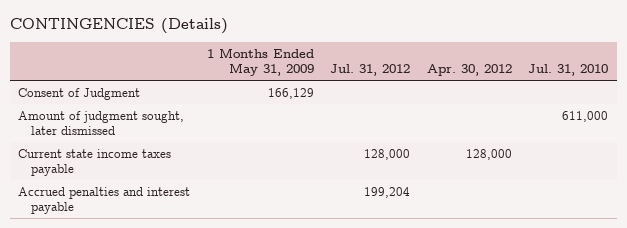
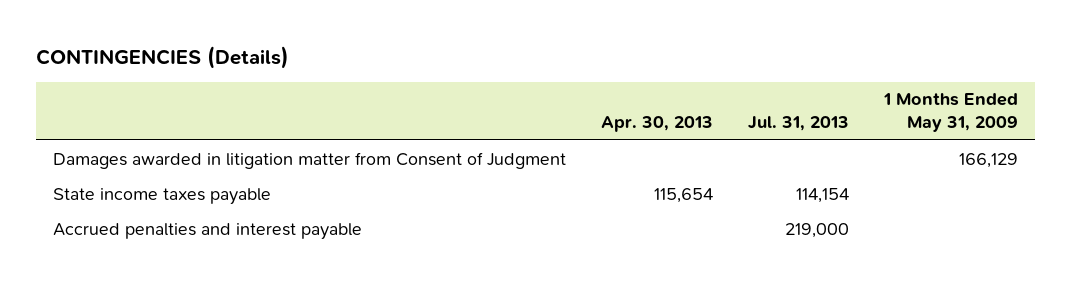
[330,63,411,76] Jul. 31, 2012 -> none
[426,63,512,76] Apr. 30, 2012 -> none
[528,63,609,76] Jul. 31, 2010 -> none
none -> [601,116,714,133] Apr. 30, 2013
none -> [748,116,850,132] Jul. 31, 2013
[18,110,185,135] Amount of judgment sought, later dismissed -> none
[18,87,141,100] Consent of Judgment -> [53,151,567,169] Damages awarded in litigation matter from Consent of Judgment
[18,148,172,176] Current state income taxes payable -> [53,187,272,205] State income taxes payable

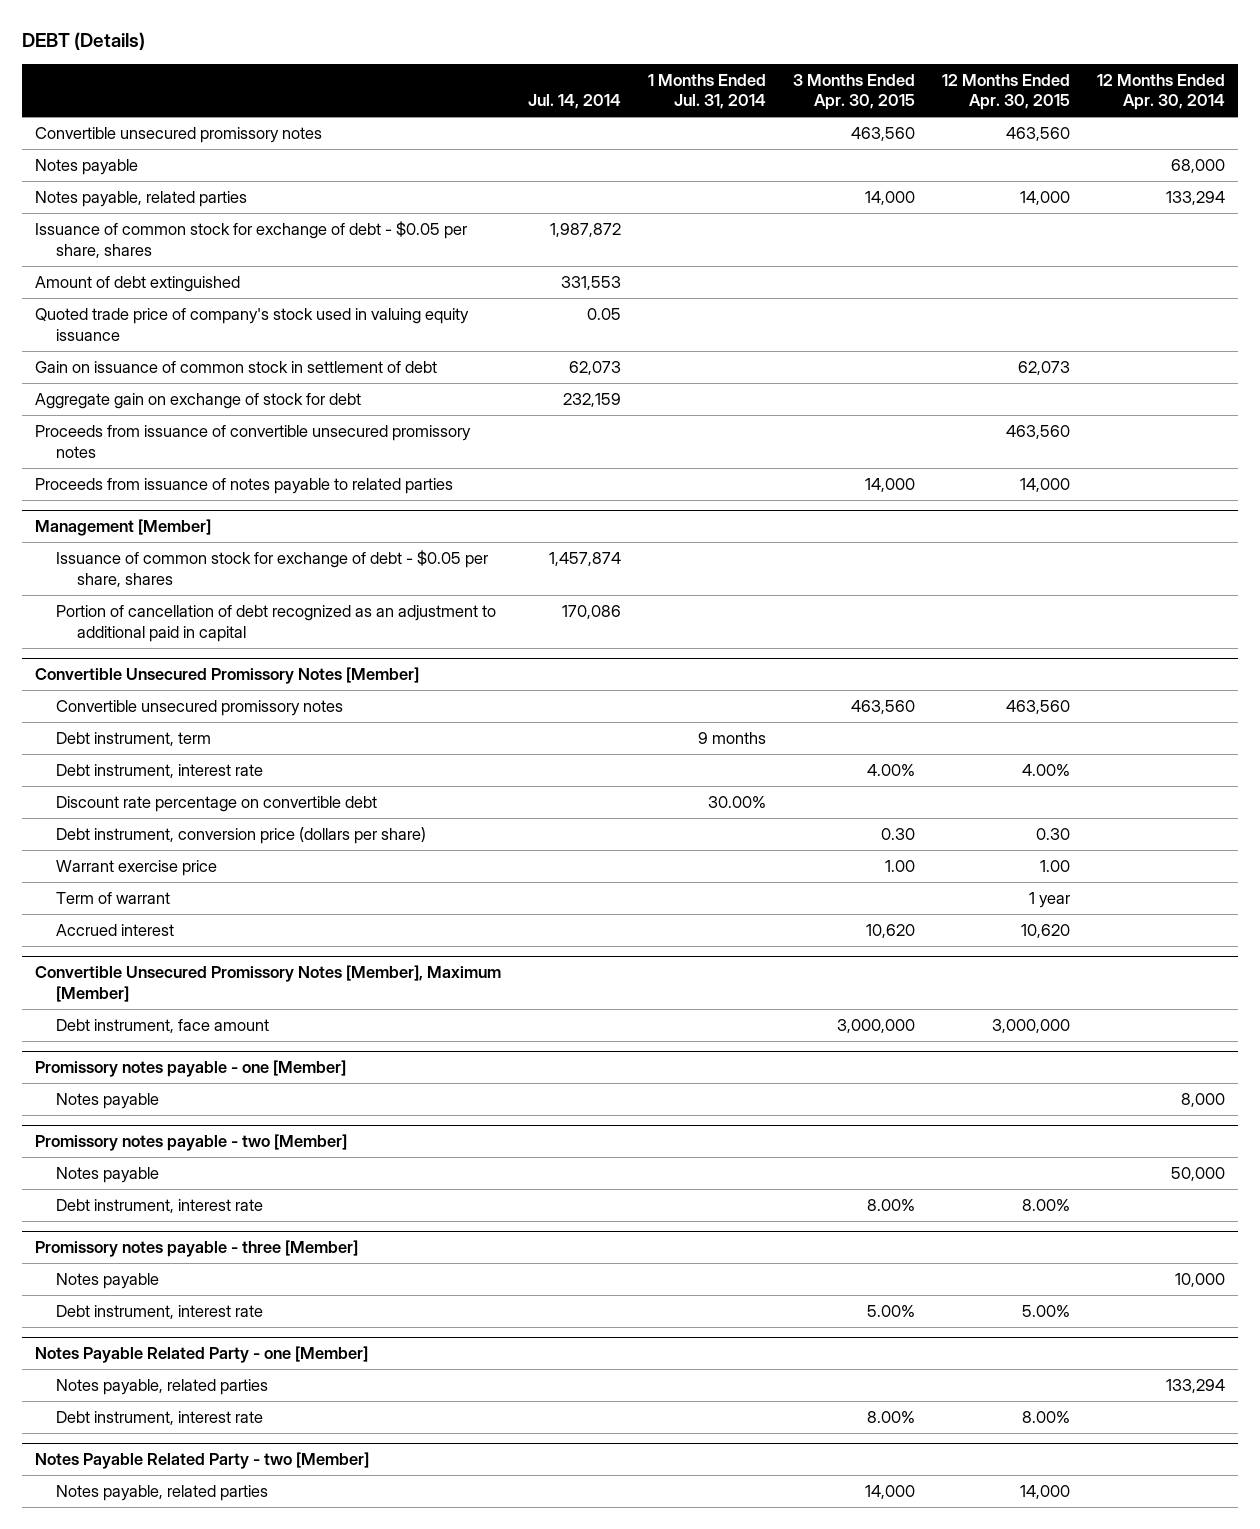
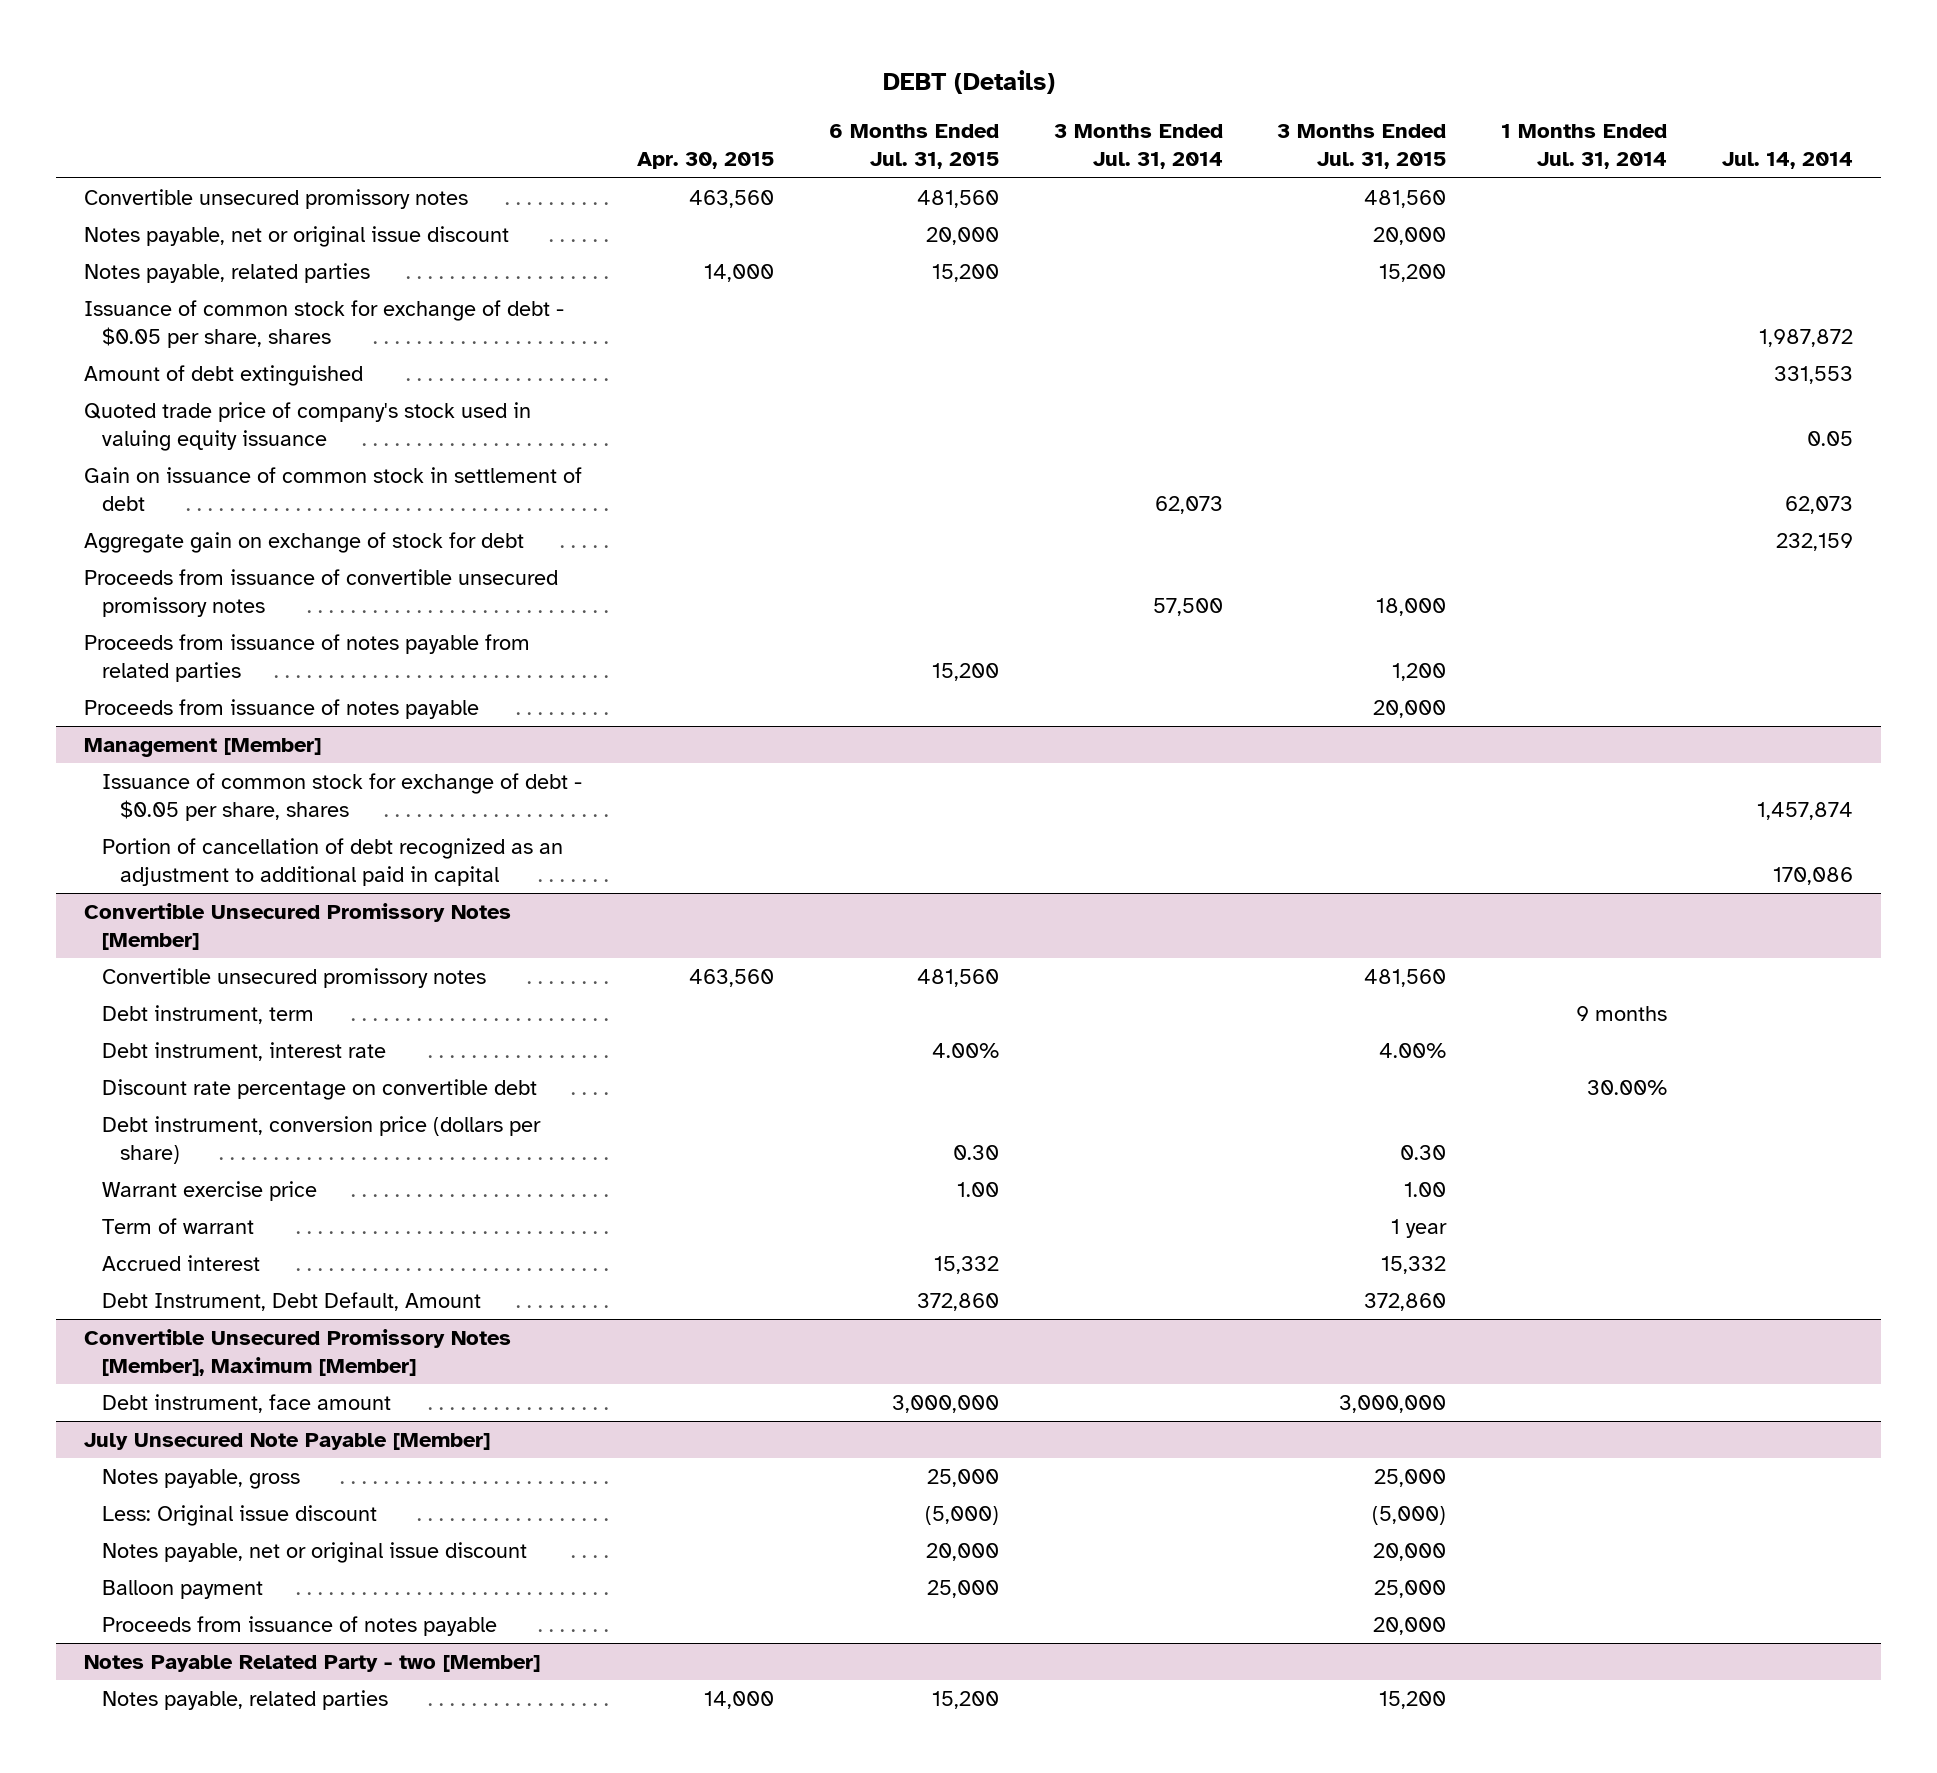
[793,73,916,111] 3 Months Ended Apr. 30, 2015 -> none
[942,73,1071,111] 12 Months Ended Apr. 30, 2015 -> none
[1097,73,1226,111] 12 Months Ended Apr. 30, 2014 -> none
none -> [636,152,774,170] Apr. 30, 2015
none -> [828,124,999,170] 6 Months Ended Jul. 31, 2015
none -> [1053,124,1223,170] 3 Months Ended Jul. 31, 2014
none -> [1277,124,1447,170] 3 Months Ended Jul. 31, 2015
[35,158,139,175] Notes payable -> [83,226,509,248] Notes payable, net or original issue discount
[35,477,454,494] Proceeds from issuance of notes payable to related parties -> [83,634,530,683] Proceeds from issuance of notes payable from related parties
none -> [83,699,479,720] Proceeds from issuance of notes payable
none -> [101,1292,481,1312] Debt Instrument, Debt Default, Amount
[35,1060,347,1078] Promissory notes payable - one [Member] -> none
[56,1092,160,1109] Notes payable -> none
[35,1134,348,1152] Promissory notes payable - two [Member] -> none
[56,1166,160,1183] Notes payable -> none
[56,1198,264,1213] Debt instrument, interest rate -> none
[35,1240,359,1258] Promissory notes payable - three [Member] -> none
[56,1272,160,1289] Notes payable -> none
[56,1304,264,1319] Debt instrument, interest rate -> none
[35,1346,369,1364] Notes Payable Related Party - one [Member] -> none
[56,1378,269,1395] Notes payable, related parties -> none
[56,1410,264,1425] Debt instrument, interest rate -> none
none -> [83,1433,490,1451] July Unsecured Note Payable [Member]
none -> [101,1469,300,1490] Notes payable, gross
none -> [101,1505,377,1527] Less: Original issue discount
none -> [101,1542,527,1564] Notes payable, net or original issue discount
none -> [101,1580,263,1600] Balloon payment
none -> [101,1616,497,1637] Proceeds from issuance of notes payable

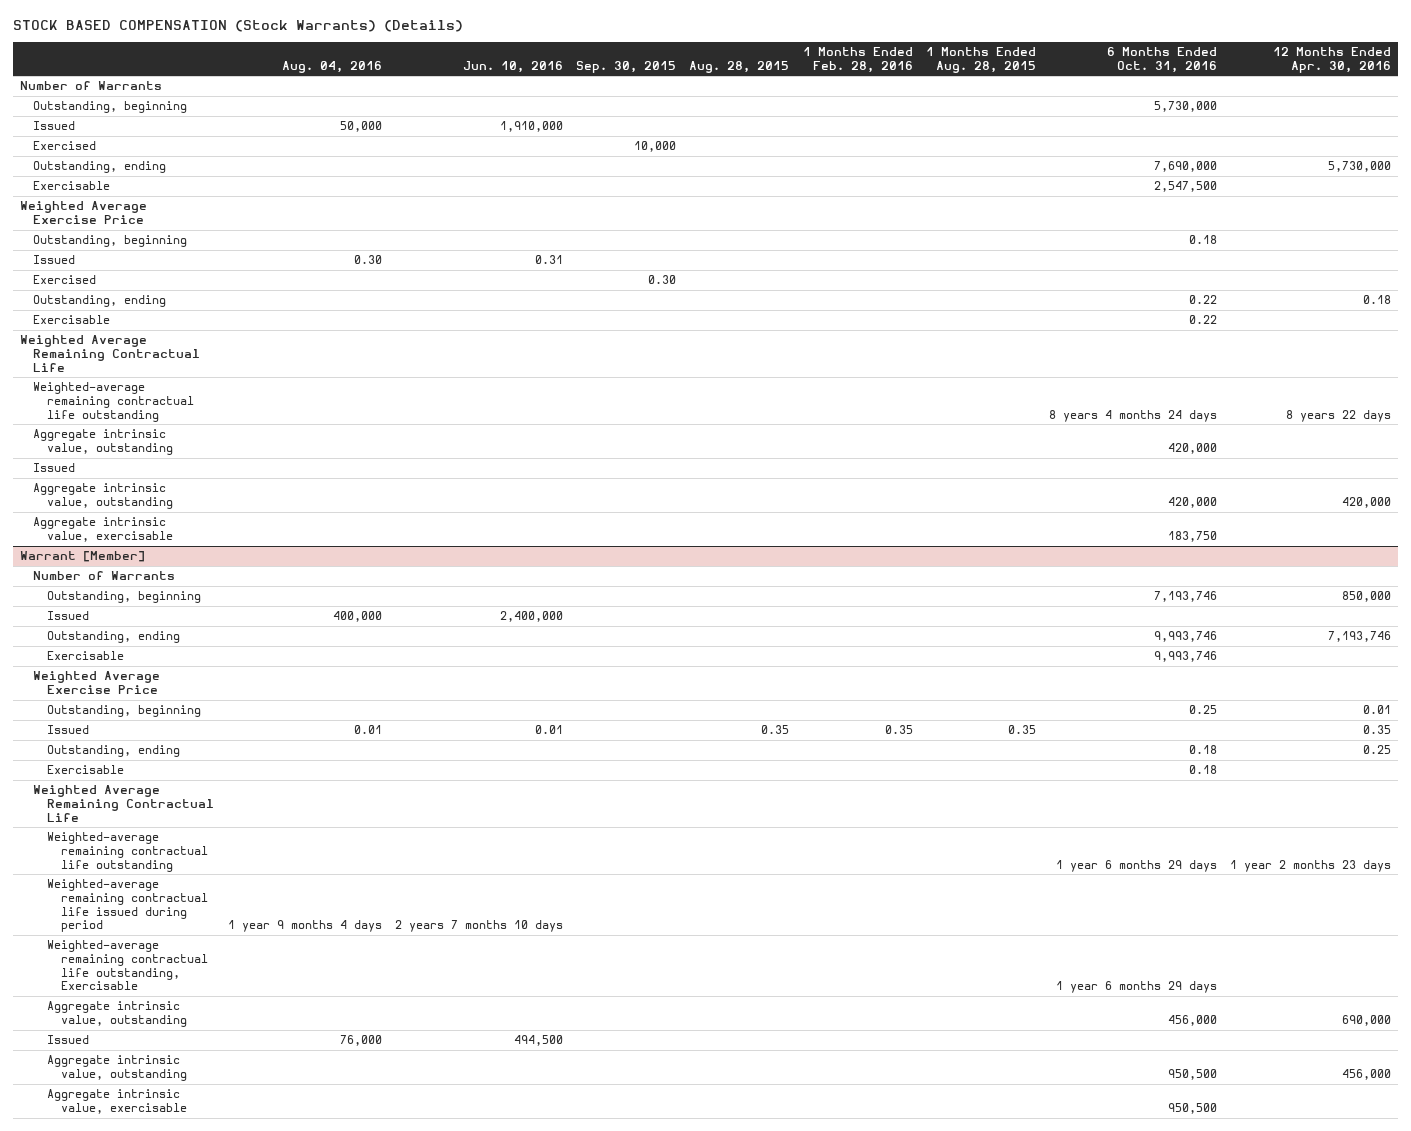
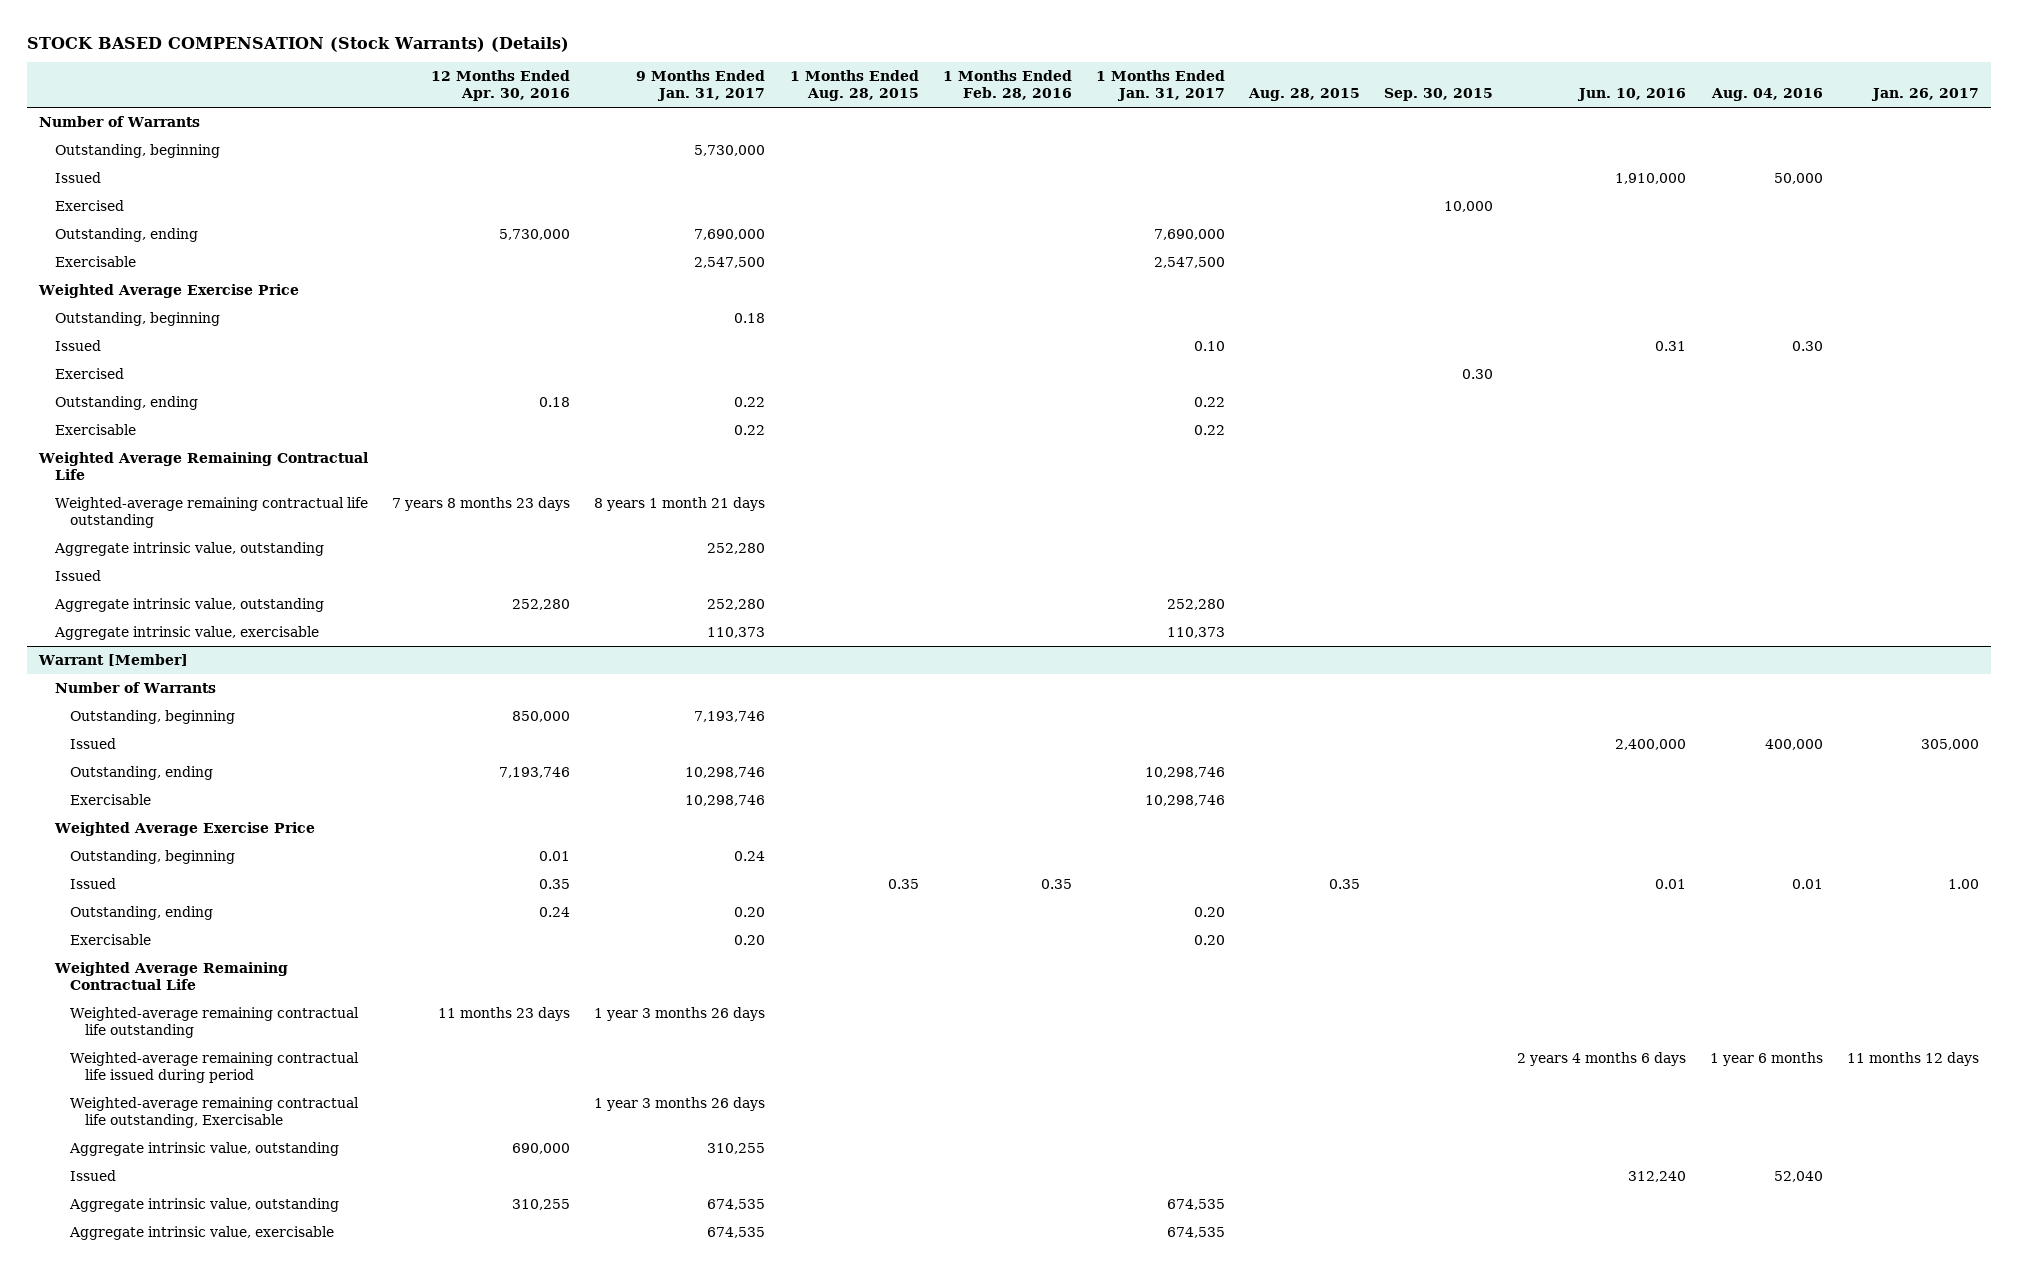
[1107,47,1218,73] 6 Months Ended Oct. 31, 2016 -> none
none -> [636,70,766,102] 9 Months Ended Jan. 31, 2017
none -> [1095,70,1225,102] 1 Months Ended Jan. 31, 2017
none -> [1871,88,1980,102] Jan. 26, 2017
[1286,409,1392,422] 8 years 22 days -> [392,496,571,511] 7 years 8 months 23 days
[1342,497,1392,509] 420,000 -> [512,598,571,610] 252,280
[1363,745,1392,755] 0.25 -> [539,906,571,917] 0.24
[1230,859,1392,872] 1 year 2 months 23 days -> [438,1006,571,1021] 11 months 23 days
[227,920,382,933] 1 year 9 months 4 days -> [1710,1051,1824,1066] 1 year 6 months
[394,920,563,933] 2 years 7 months 10 days -> [1517,1051,1687,1066] 2 years 4 months 6 days
[339,1035,382,1047] 76,000 -> [1774,1170,1824,1182] 52,040
[513,1035,563,1047] 494,500 -> [1628,1170,1687,1182] 312,240
[1342,1069,1392,1081] 456,000 -> [512,1198,571,1210] 310,255

